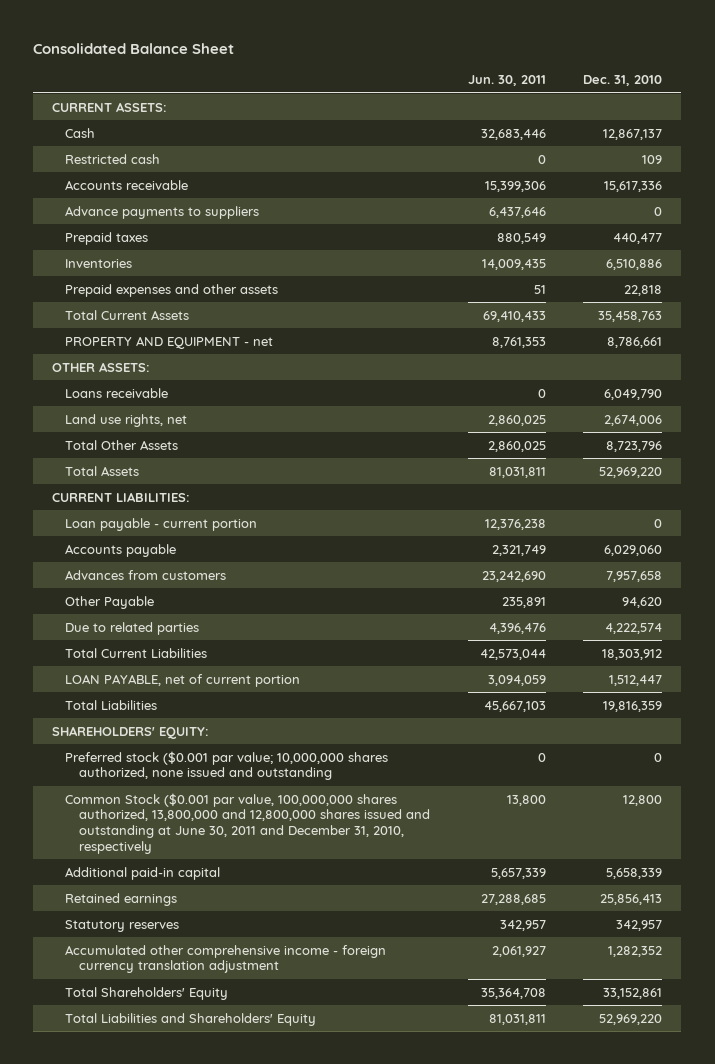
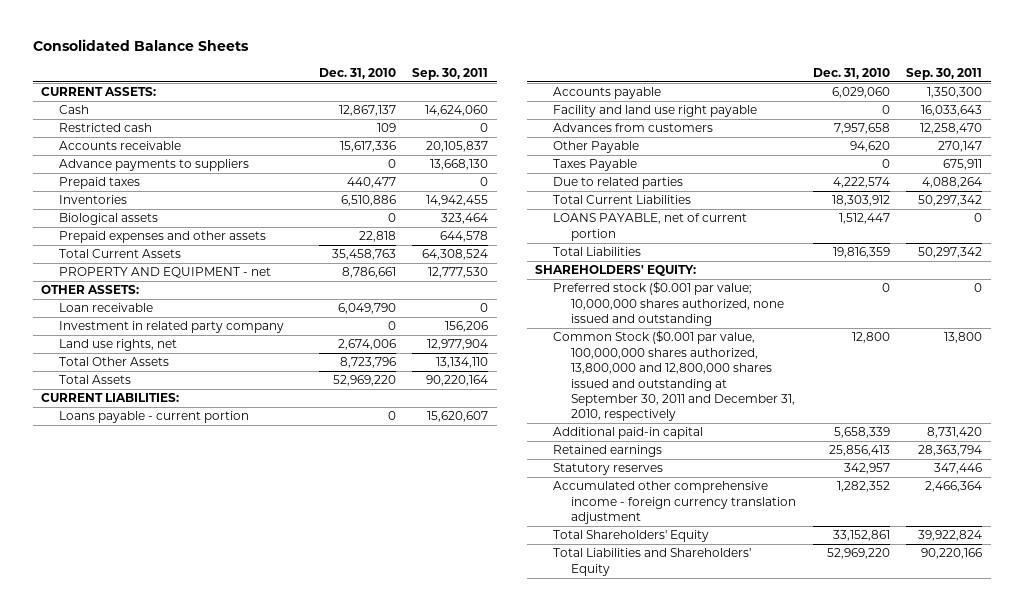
[33,42,235,54] Consolidated Balance Sheet -> [32,39,249,52] Consolidated Balance Sheets
[467,75,546,87] Jun. 30, 2011 -> none
none -> [412,67,489,80] Sep. 30, 2011
none -> [58,213,158,226] Biological assets
[65,387,169,398] Loans receivable -> [58,303,153,313] Loan receivable
none -> [58,321,284,334] Investment in related party company
[65,517,258,531] Loan payable - current portion -> [58,411,249,424] Loans payable - current portion
none -> [553,105,758,118] Facility and land use right payable
none -> [553,159,638,172] Taxes Payable
[65,673,301,687] LOAN PAYABLE, net of current portion -> [553,213,748,241] LOANS PAYABLE, net of current portion
[65,792,430,854] Common Stock ($0.001 par value, 100,000,000 shares authorized, 13,800,000 and 12,800,000 shares issued and outstanding at June 30, 2011 and December 31, 2010, respectively -> [553,330,796,422] Common Stock ($0.001 par value, 100,000,000 shares authorized, 13,800,000 and 12,800,000 shares issued and outstanding at September 30, 2011 and December 31, 2010, respectively

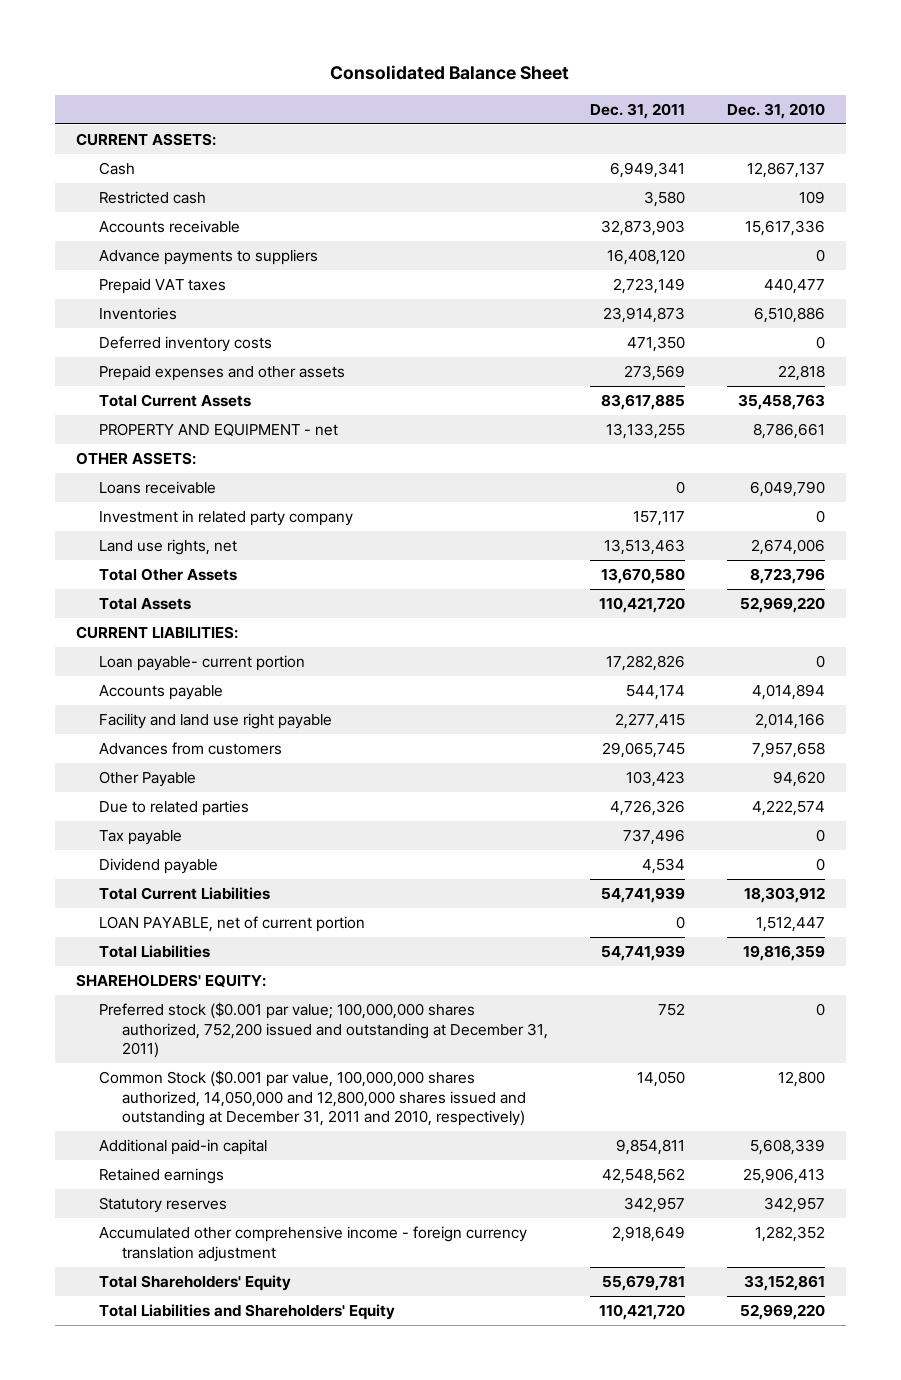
[32,39,249,52] Consolidated Balance Sheets -> [330,65,570,81] Consolidated Balance Sheet
[412,67,489,80] Sep. 30, 2011 -> none
none -> [590,102,686,119] Dec. 31, 2011
[58,177,140,190] Prepaid taxes -> [99,278,227,295] Prepaid VAT taxes
[58,213,158,226] Biological assets -> none
none -> [99,336,273,353] Deferred inventory costs
[58,303,153,313] Loan receivable -> [99,481,217,495] Loans receivable
[58,411,249,424] Loans payable - current portion -> [99,655,306,672] Loan payable- current portion
[831,87,890,99] 6,029,060 -> [752,684,826,701] 4,014,894
[881,105,890,115] 0 -> [755,713,826,730] 2,014,166
[553,159,638,172] Taxes Payable -> none
none -> [99,830,183,846] Tax payable
none -> [99,858,219,875] Dividend payable
[553,213,748,241] LOANS PAYABLE, net of current portion -> [99,916,366,933] LOAN PAYABLE, net of current portion
[553,281,785,327] Preferred stock ($0.001 par value; 10,000,000 shares authorized, none issued and outstanding -> [99,1002,549,1059] Preferred stock ($0.001 par value; 100,000,000 shares authorized, 752,200 issued and outstanding at December 31, 2011)
[553,330,796,422] Common Stock ($0.001 par value, 100,000,000 shares authorized, 13,800,000 and 12,800,000 shares issued and outstanding at September 30, 2011 and December 31, 2010, respectively -> [99,1070,527,1127] Common Stock ($0.001 par value, 100,000,000 shares authorized, 14,050,000 and 12,800,000 shares issued and outstanding at December 31, 2011 and 2010, respectively)
[833,427,890,439] 5,658,339 -> [750,1139,826,1156] 5,608,339
[828,445,890,457] 25,856,413 -> [743,1168,826,1185] 25,906,413

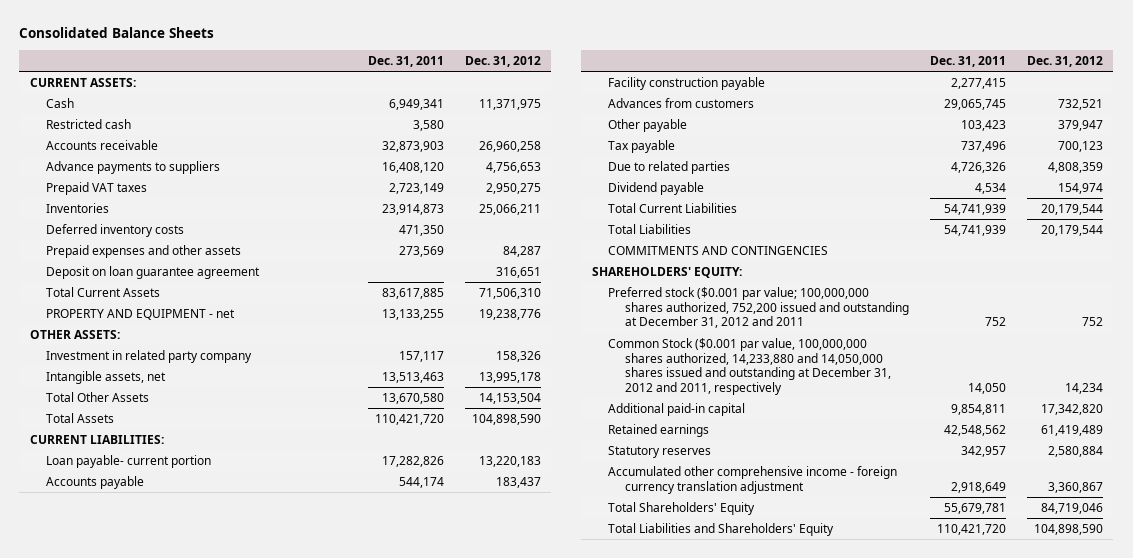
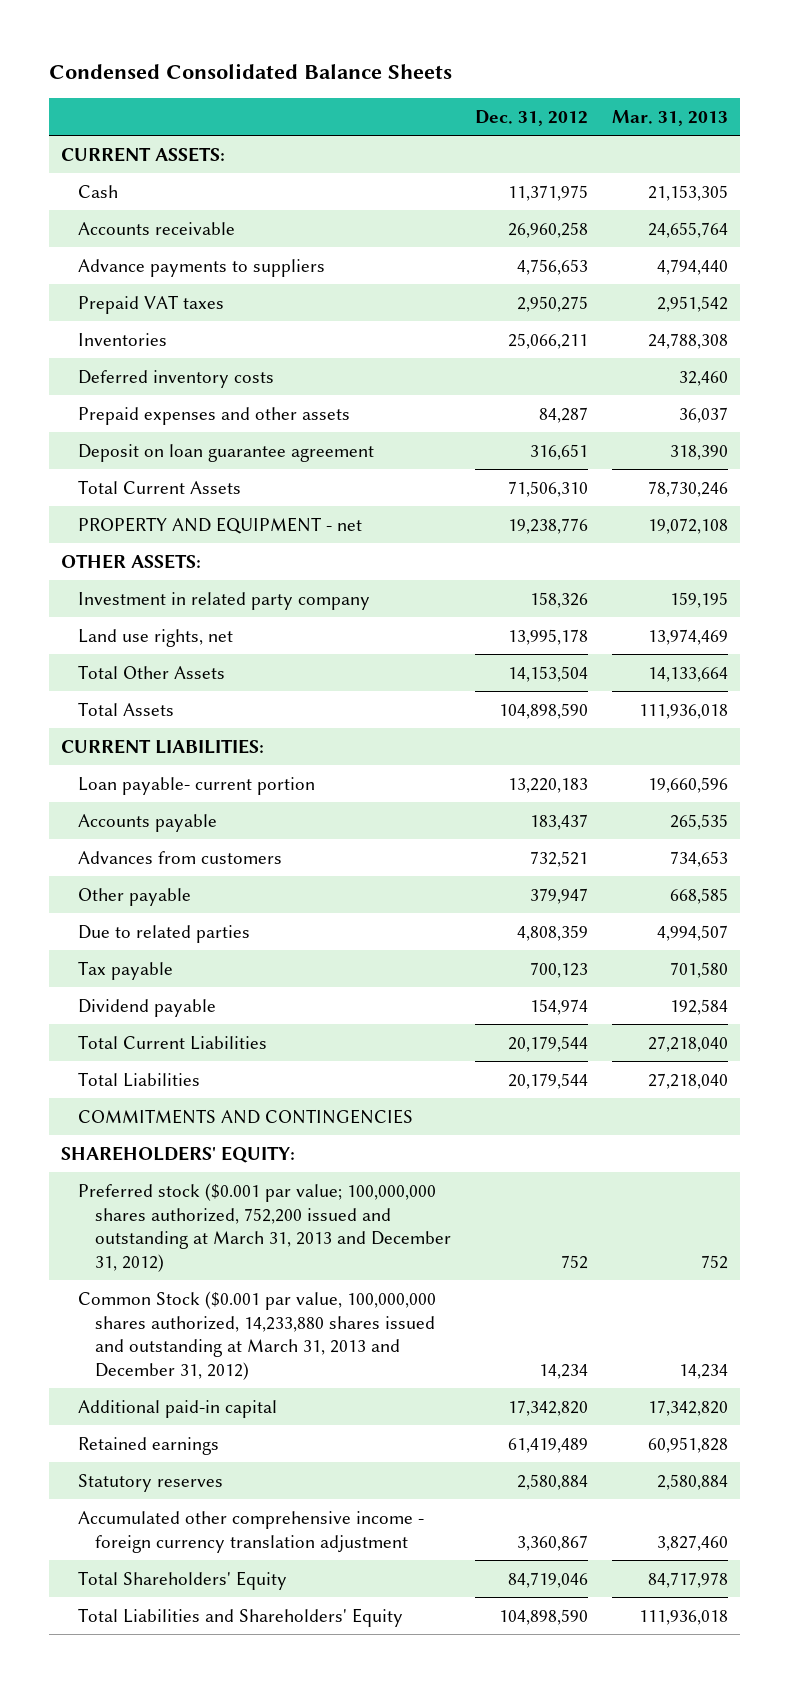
[19,27,215,39] Consolidated Balance Sheets -> [48,62,452,79] Condensed Consolidated Balance Sheets
[367,55,444,67] Dec. 31, 2011 -> none
none -> [612,109,729,126] Mar. 31, 2013
[46,118,132,129] Restricted cash -> none
[46,370,167,384] Intangible assets, net -> [78,628,234,647] Land use rights, net
[608,76,766,90] Facility construction payable -> none
[608,139,676,153] Tax payable -> [78,960,174,980] Tax payable
[608,286,909,329] Preferred stock ($0.001 par value; 100,000,000 shares authorized, 752,200 issued and outstanding at December 31, 2012 and 2011 -> [78,1182,452,1272] Preferred stock ($0.001 par value; 100,000,000 shares authorized, 752,200 issued and outstanding at March 31, 2013 and December 31, 2012)
[608,337,891,395] Common Stock ($0.001 par value, 100,000,000 shares authorized, 14,233,880 and 14,050,000 shares issued and outstanding at December 31, 2012 and 2011, respectively -> [78,1290,437,1380] Common Stock ($0.001 par value, 100,000,000 shares authorized, 14,233,880 shares issued and outstanding at March 31, 2013 and December 31, 2012)

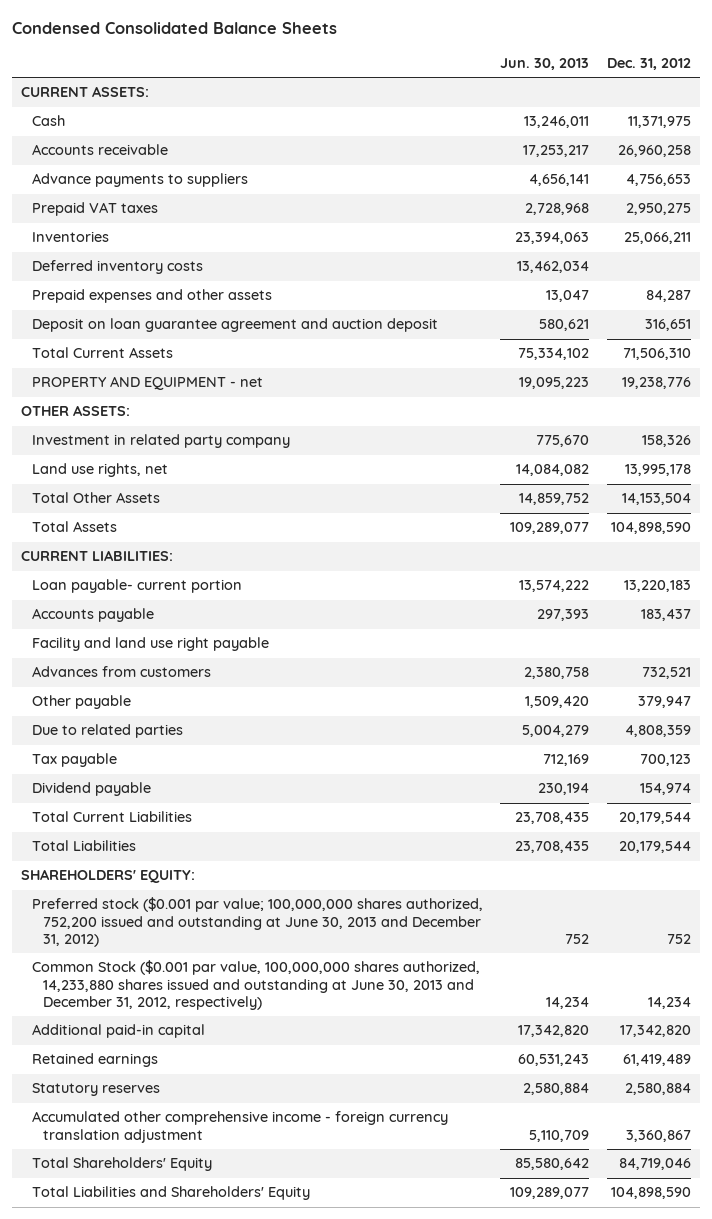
[612,109,729,126] Mar. 31, 2013 -> none
none -> [500,58,590,71] Jun. 30, 2013
[78,443,375,462] Deposit on loan guarantee agreement -> [31,318,438,333] Deposit on loan guarantee agreement and auction deposit
none -> [31,637,269,652] Facility and land use right payable
[78,1108,414,1124] COMMITMENTS AND CONTINGENCIES -> none
[78,1182,452,1272] Preferred stock ($0.001 par value; 100,000,000 shares authorized, 752,200 issued and outstanding at March 31, 2013 and December 31, 2012) -> [31,897,483,948] Preferred stock ($0.001 par value; 100,000,000 shares authorized, 752,200 issued and outstanding at June 30, 2013 and December 31, 2012)
[78,1290,437,1380] Common Stock ($0.001 par value, 100,000,000 shares authorized, 14,233,880 shares issued and outstanding at March 31, 2013 and December 31, 2012) -> [31,960,480,1011] Common Stock ($0.001 par value, 100,000,000 shares authorized, 14,233,880 shares issued and outstanding at June 30, 2013 and December 31, 2012, respectively)

